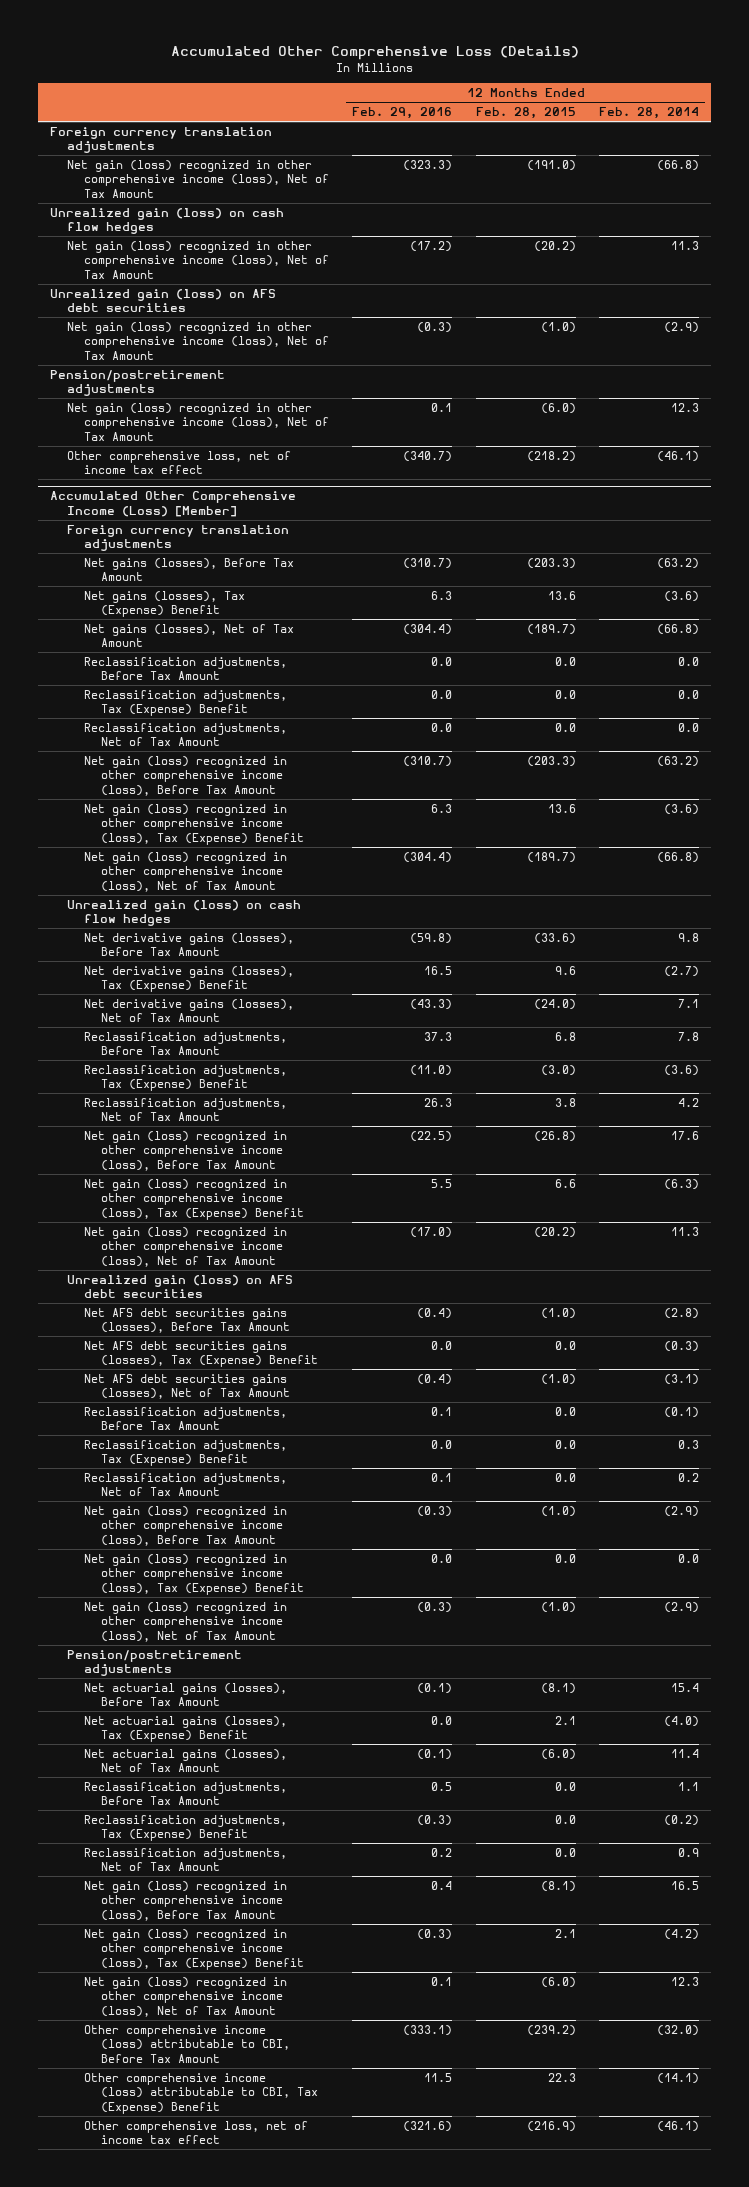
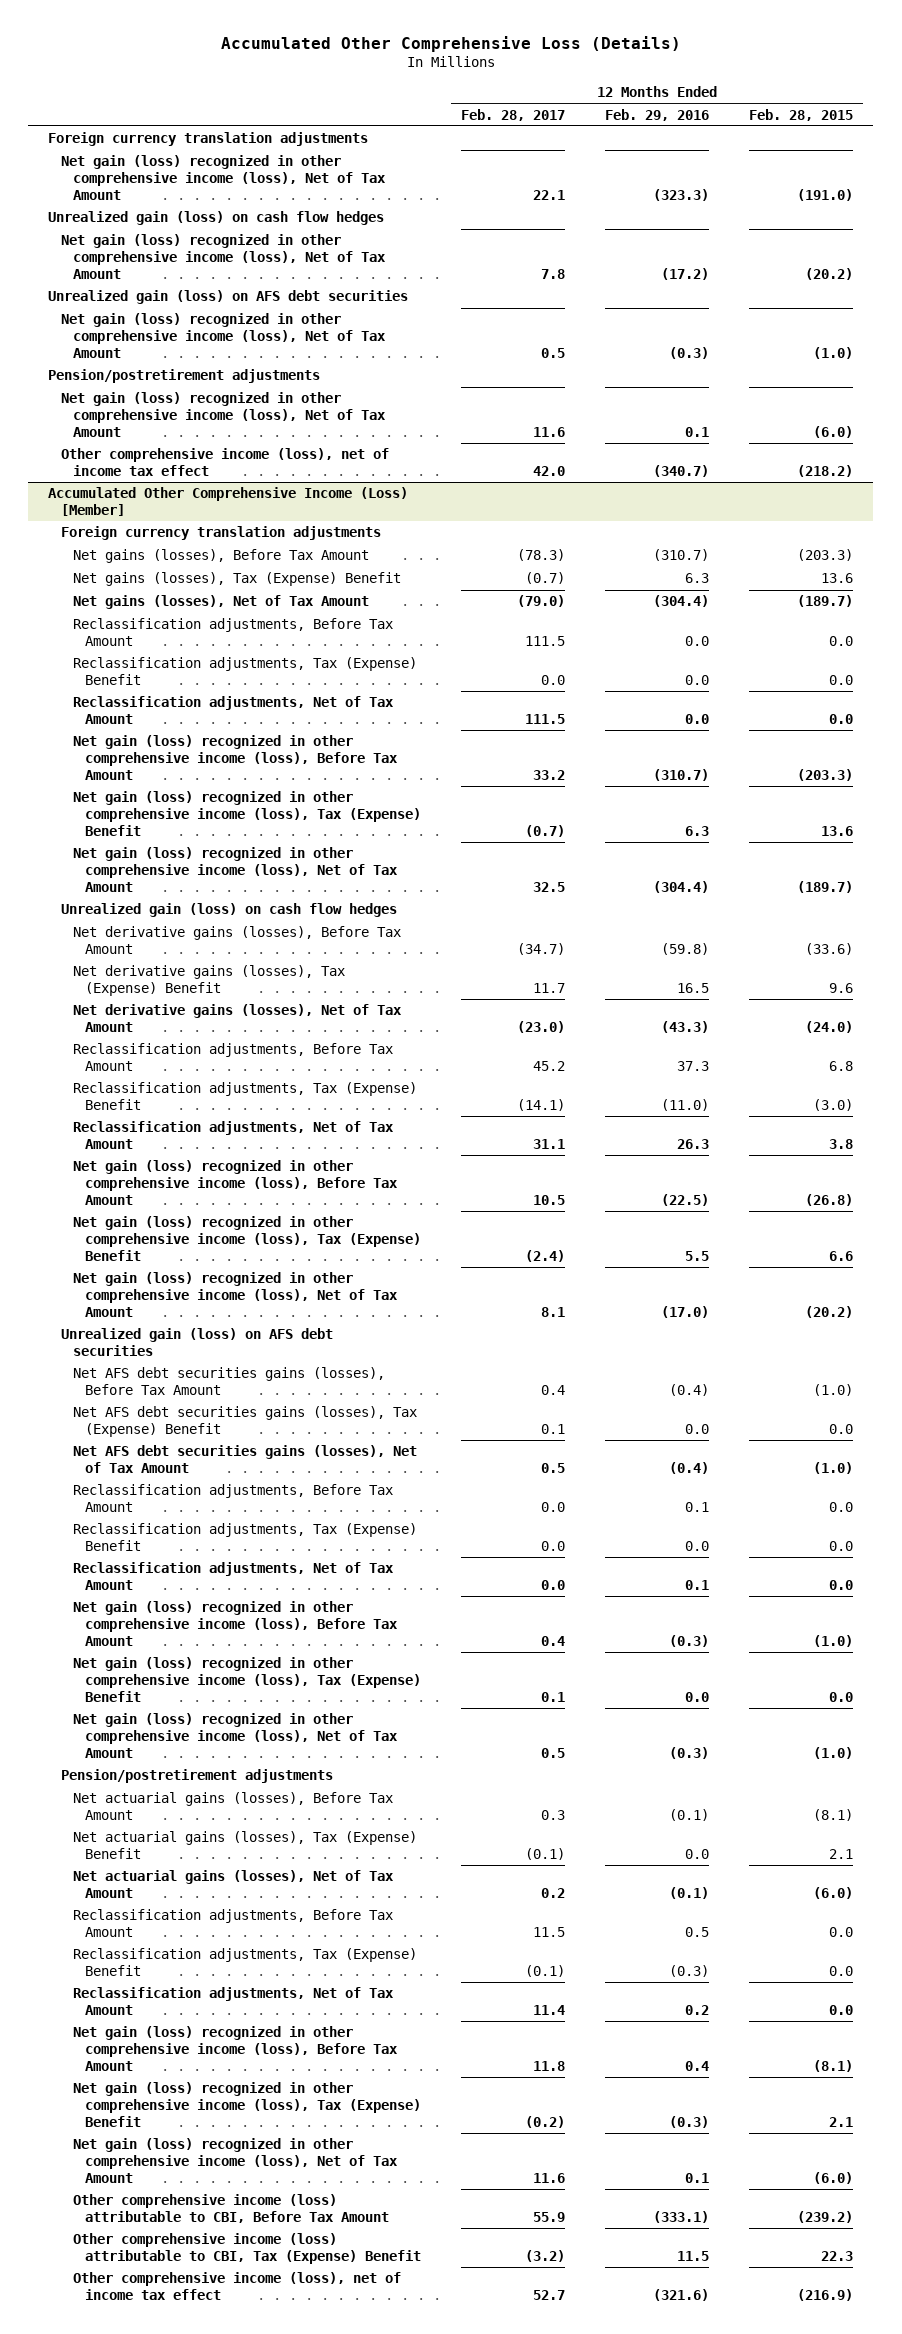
[598,107,699,120] Feb. 28, 2014 -> none
none -> [461,108,566,121] Feb. 28, 2017
[66,450,291,475] Other comprehensive loss, net of income tax effect -> [60,448,389,477] Other comprehensive income (loss), net of income tax effect
[83,2120,308,2145] Other comprehensive loss, net of income tax effect -> [72,2272,401,2301] Other comprehensive income (loss), net of income tax effect

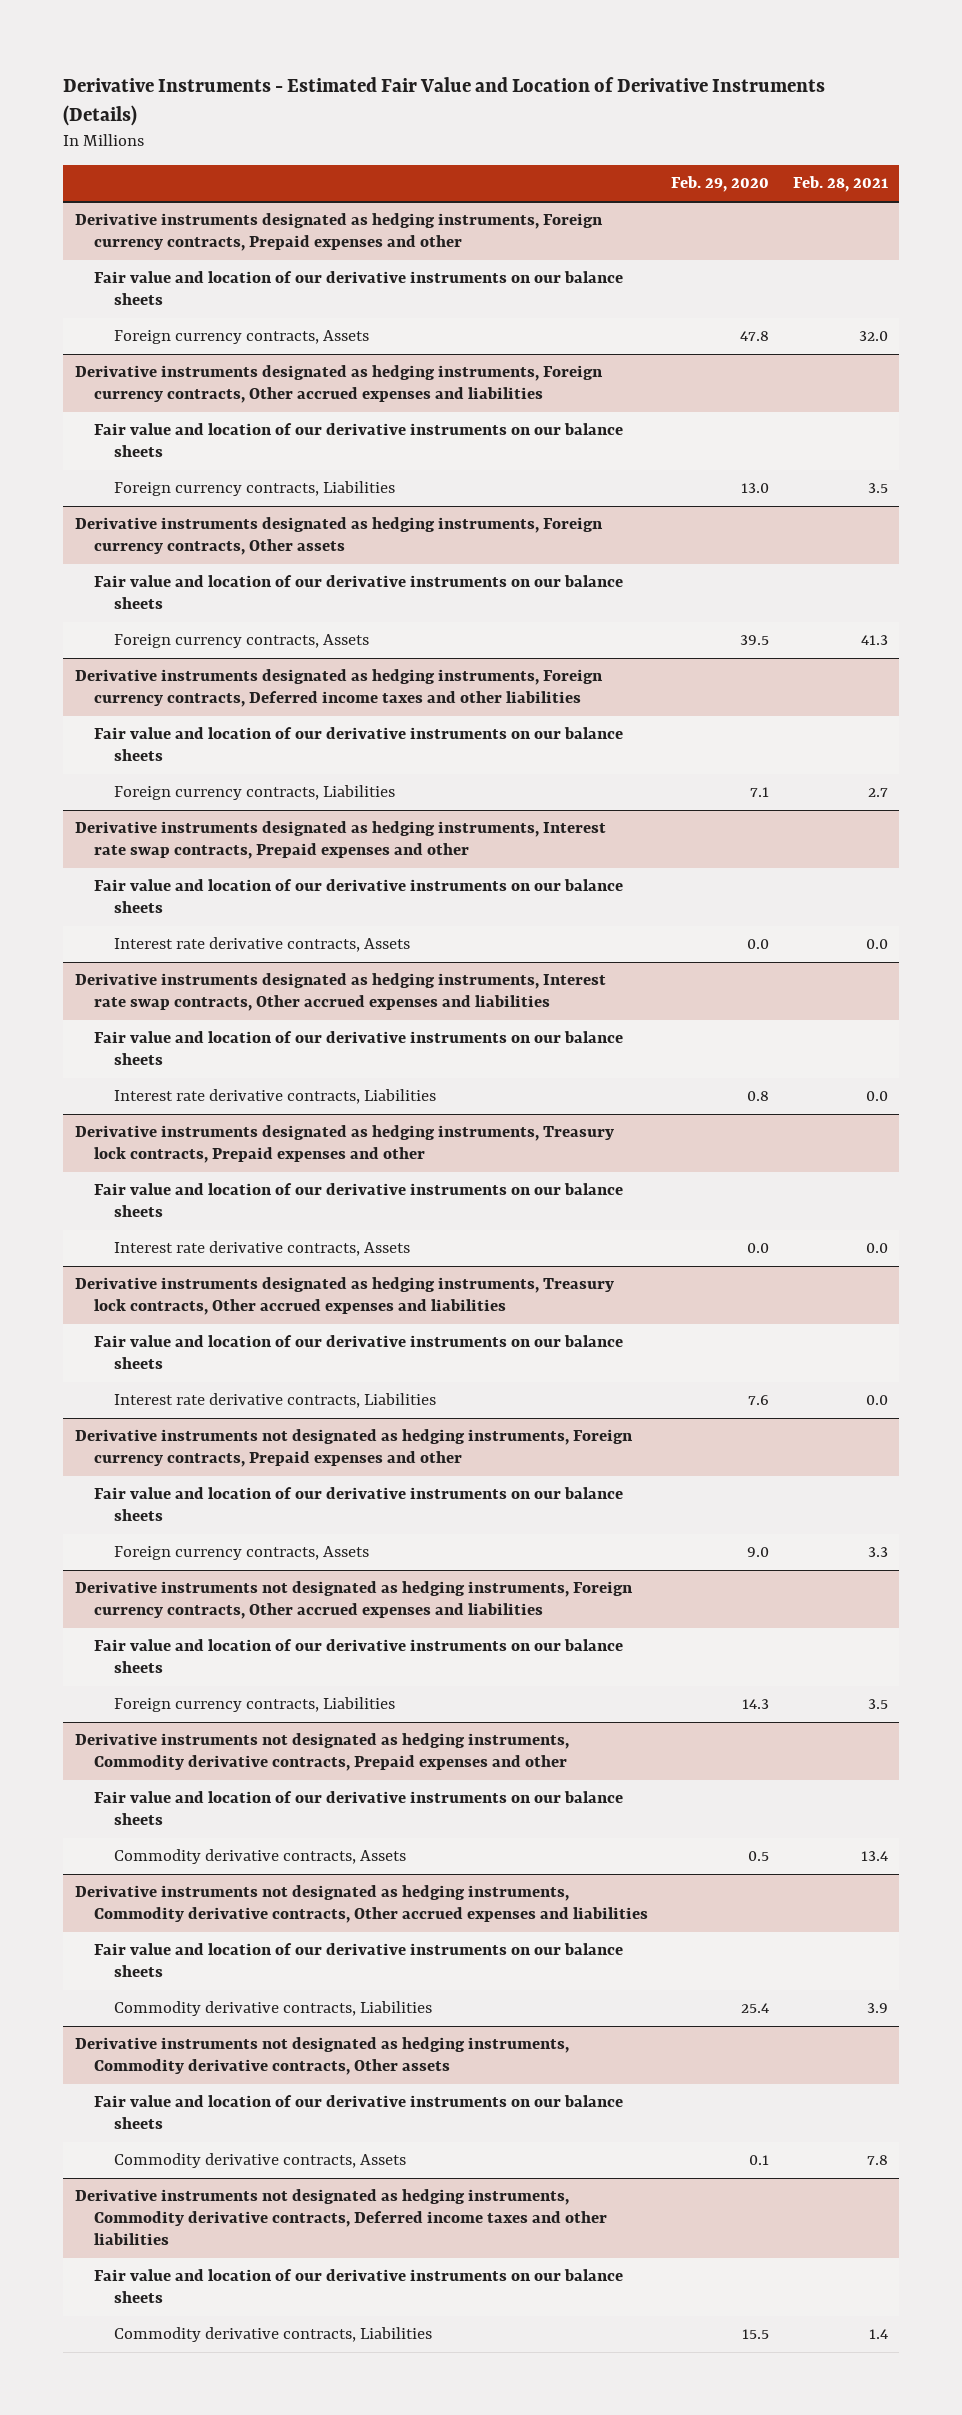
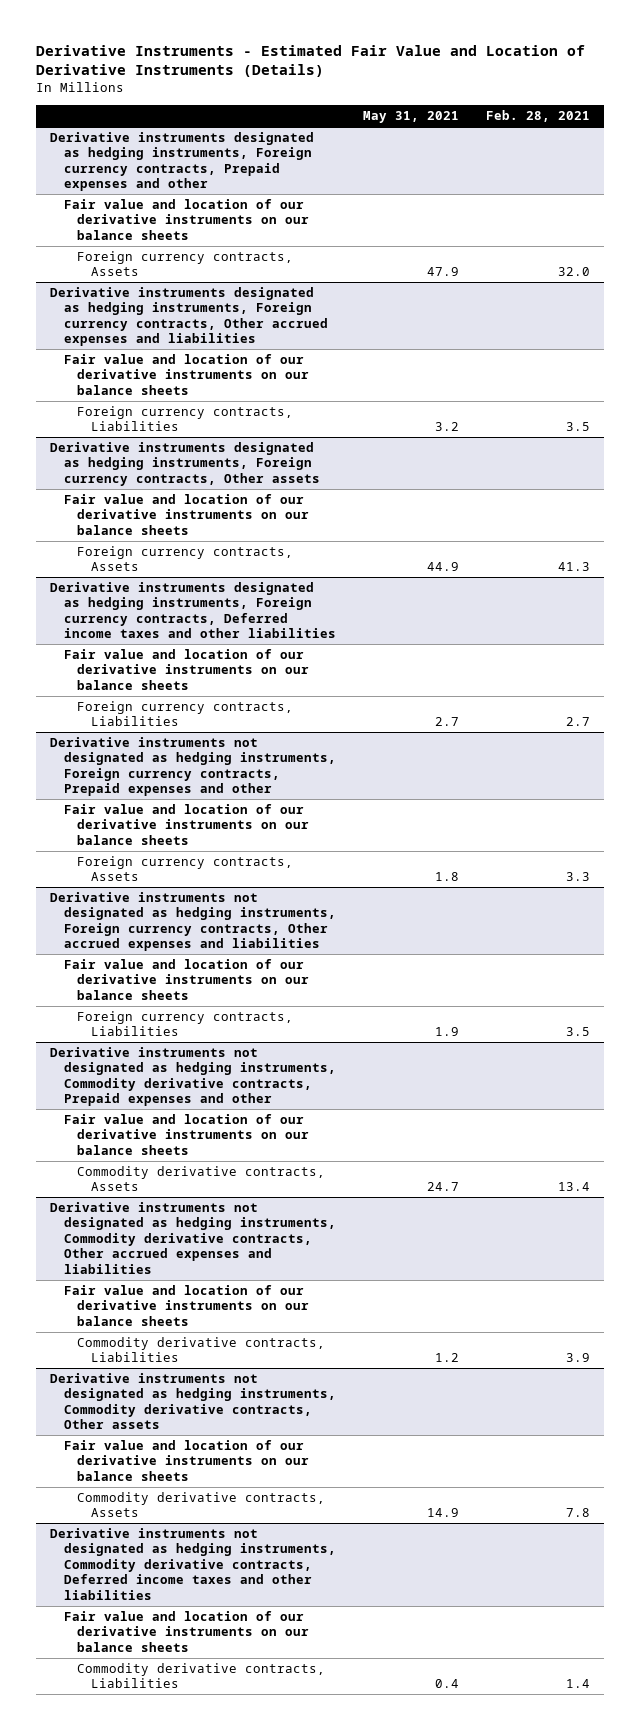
[671,176,770,193] Feb. 29, 2020 -> none
none -> [363,111,460,124] May 31, 2021
[74,821,606,860] Derivative instruments designated as hedging instruments, Interest rate swap contracts, Prepaid expenses and other -> none
[94,879,624,914] Fair value and location of our derivative instruments on our balance sheets -> none
[114,937,411,953] Interest rate derivative contracts, Assets -> none
[74,973,606,1012] Derivative instruments designated as hedging instruments, Interest rate swap contracts, Other accrued expenses and liabilities -> none
[94,1031,624,1066] Fair value and location of our derivative instruments on our balance sheets -> none
[114,1089,437,1105] Interest rate derivative contracts, Liabilities -> none
[74,1125,614,1164] Derivative instruments designated as hedging instruments, Treasury lock contracts, Prepaid expenses and other -> none
[94,1183,624,1218] Fair value and location of our derivative instruments on our balance sheets -> none
[114,1241,411,1257] Interest rate derivative contracts, Assets -> none
[74,1277,614,1316] Derivative instruments designated as hedging instruments, Treasury lock contracts, Other accrued expenses and liabilities -> none
[94,1335,624,1370] Fair value and location of our derivative instruments on our balance sheets -> none
[114,1393,437,1409] Interest rate derivative contracts, Liabilities -> none

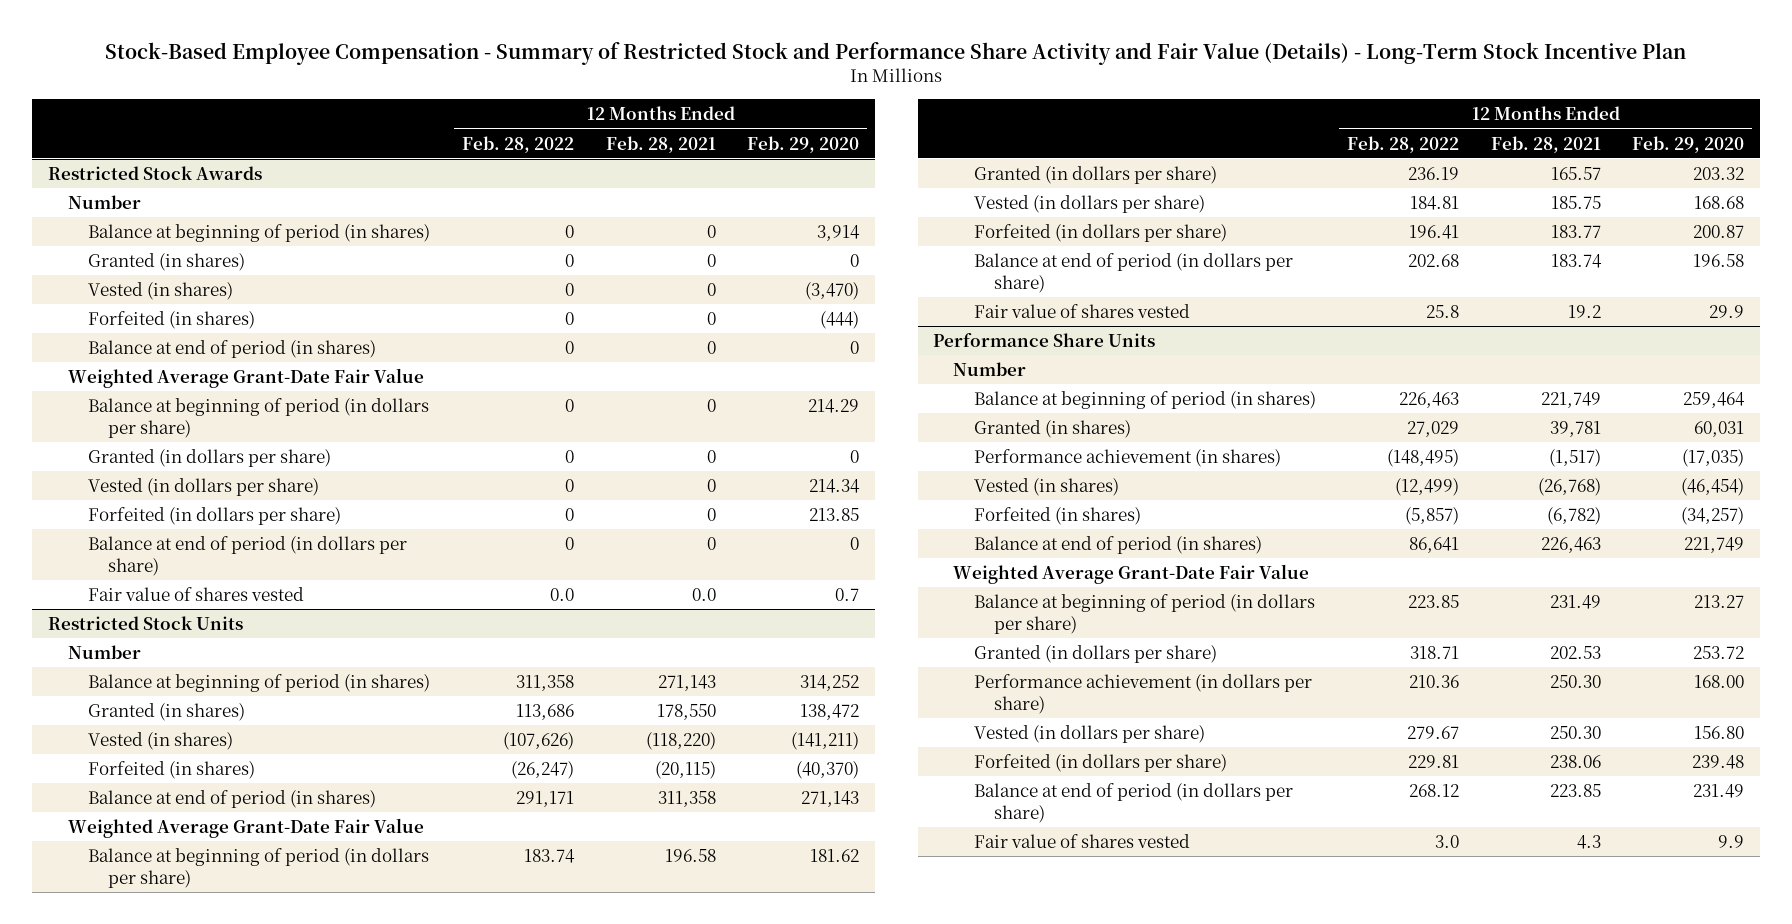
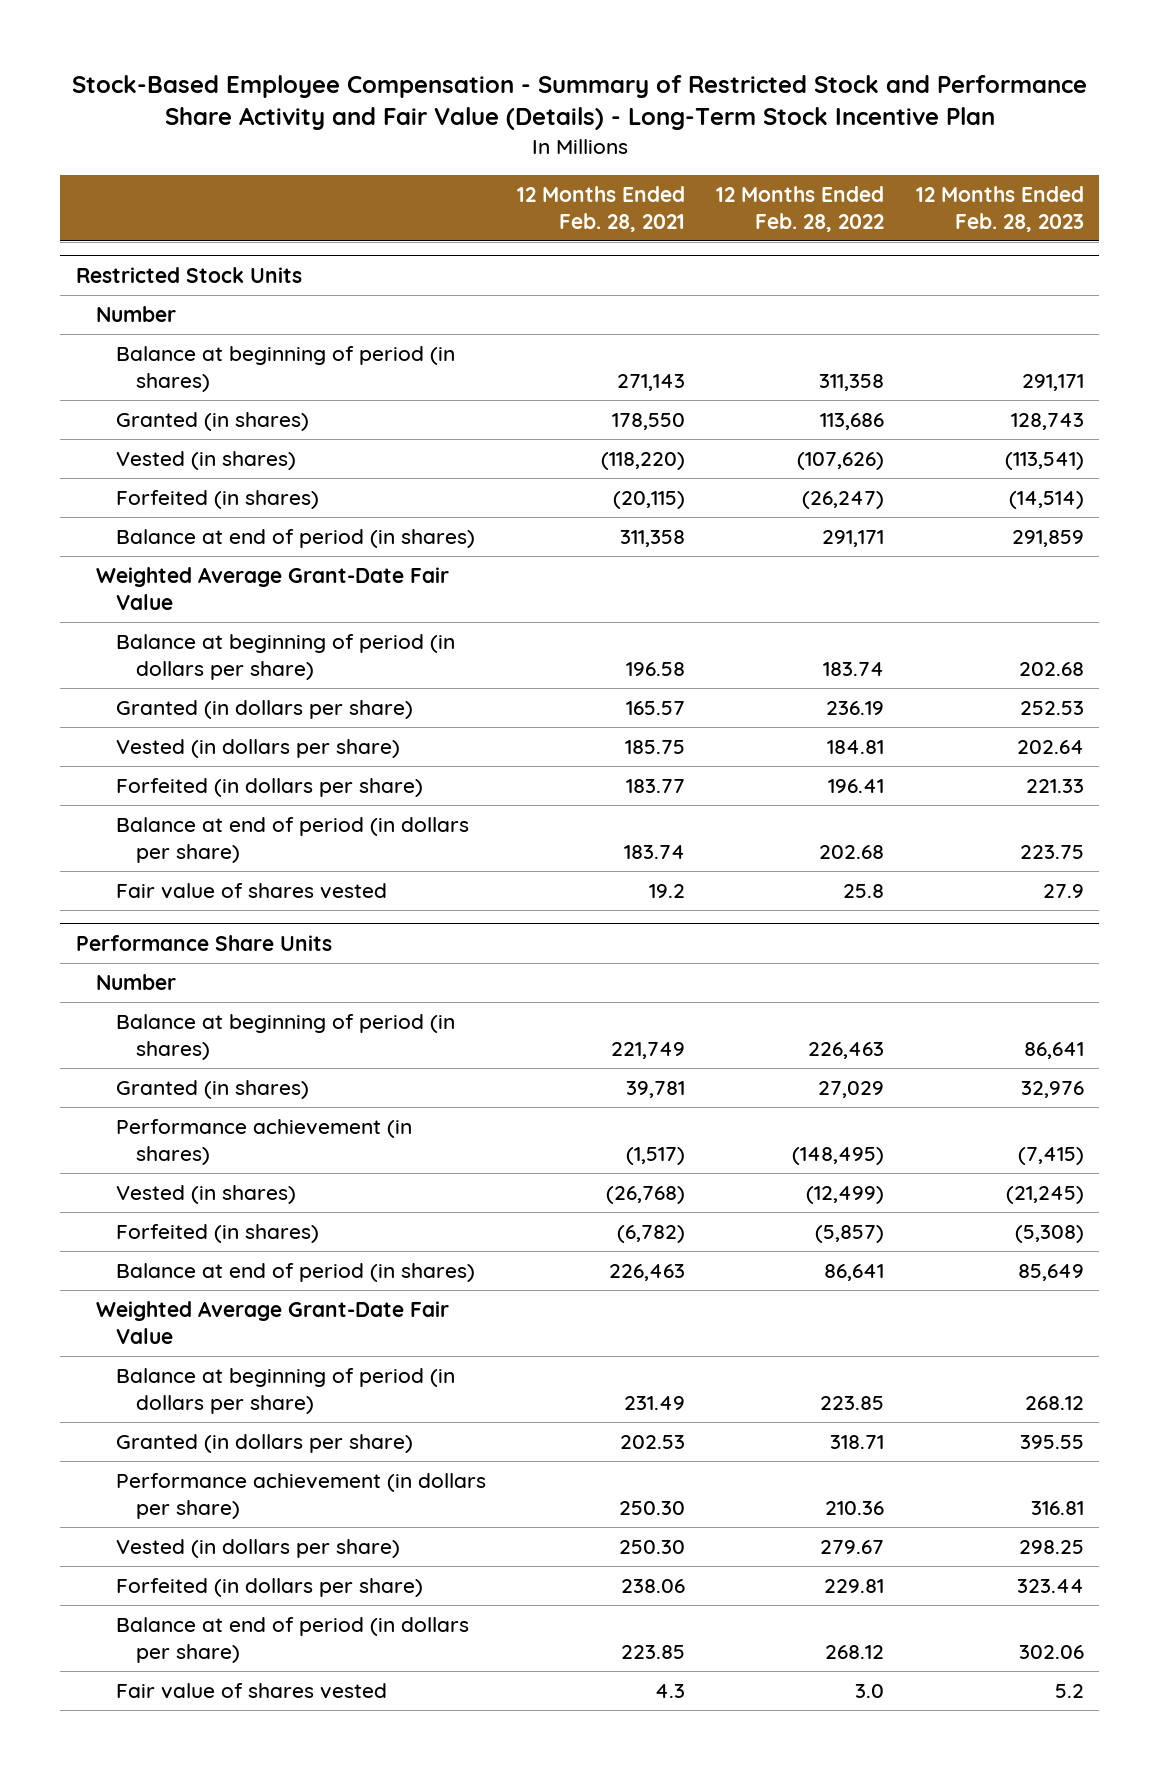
[747,135,860,153] Feb. 29, 2020 -> none
none -> [915,185,1084,232] 12 Months Ended Feb. 28, 2023
[48,165,263,180] Restricted Stock Awards -> none
[68,194,142,209] Number -> none
[88,223,431,242] Balance at beginning of period (in shares) -> none
[88,252,246,271] Granted (in shares) -> none
[88,281,234,300] Vested (in shares) -> none
[88,310,256,329] Forfeited (in shares) -> none
[88,339,377,358] Balance at end of period (in shares) -> none
[68,367,425,388] Weighted Average Grant-Date Fair Value -> none
[88,397,430,438] Balance at beginning of period (in dollars per share) -> none
[88,448,332,467] Granted (in dollars per share) -> none
[88,477,320,496] Vested (in dollars per share) -> none
[88,506,342,525] Forfeited (in dollars per share) -> none
[88,535,408,576] Balance at end of period (in dollars per share) -> none
[88,586,305,601] Fair value of shares vested -> none

